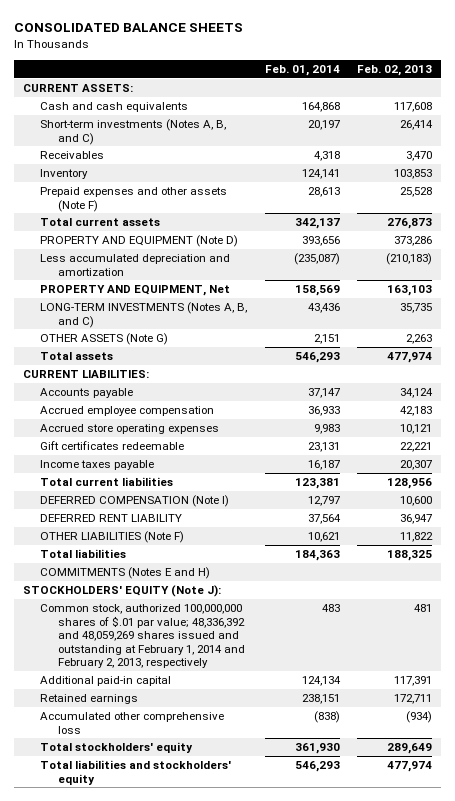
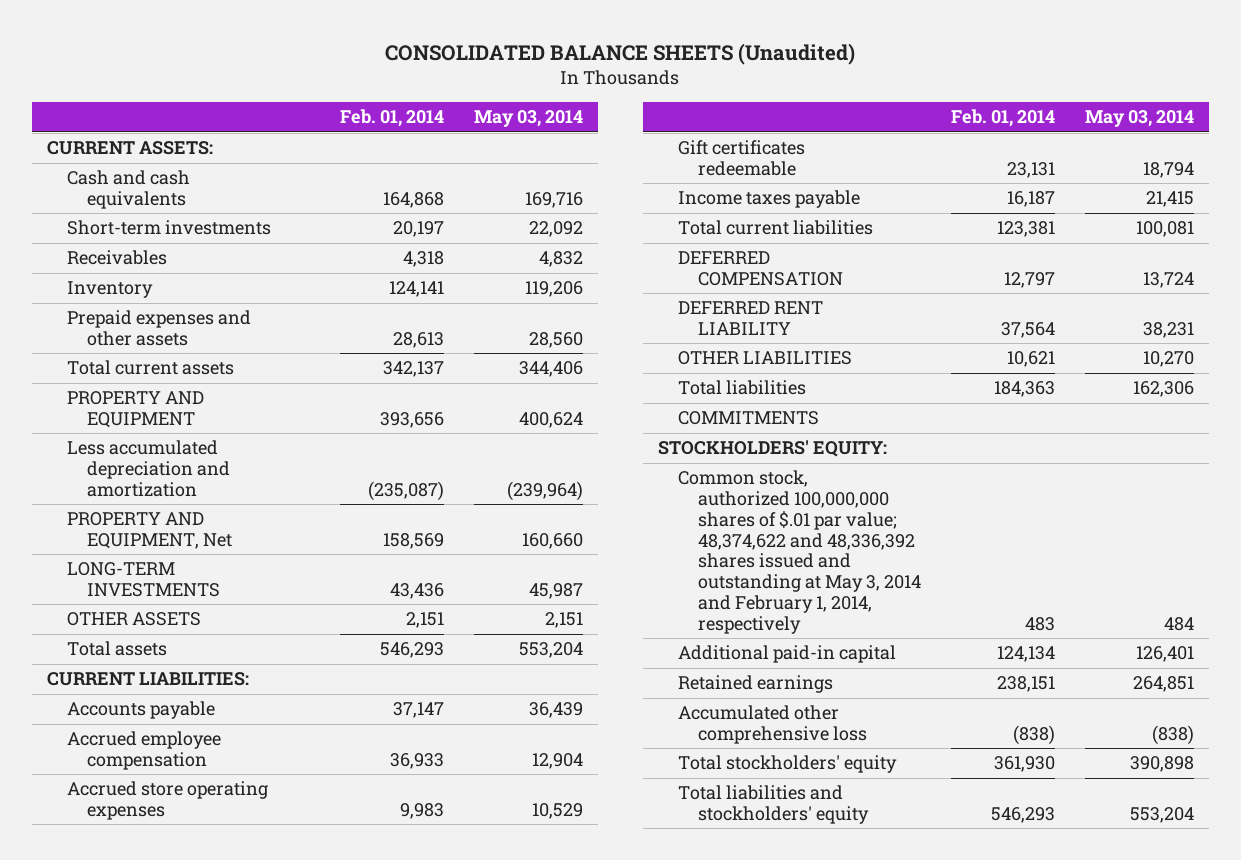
[14,23,244,33] CONSOLIDATED BALANCE SHEETS -> [385,42,856,65] CONSOLIDATED BALANCE SHEETS (Unaudited)
[356,64,432,76] Feb. 02, 2013 -> none
none -> [473,110,583,128] May 03, 2014
[40,119,227,145] Short-term investments (Notes A, B, and C) -> [66,220,271,236] Short-term investments
[40,187,228,212] Prepaid expenses and other assets (Note F) -> [66,310,251,347] Prepaid expenses and other assets
[40,235,239,248] PROPERTY AND EQUIPMENT (Note D) -> [66,391,204,429] PROPERTY AND EQUIPMENT
[40,302,248,328] LONG-TERM INVESTMENTS (Notes A, B, and C) -> [66,562,220,598] LONG-TERM INVESTMENTS
[40,333,169,346] OTHER ASSETS (Note G) -> [66,612,201,627] OTHER ASSETS
[40,495,230,508] DEFERRED COMPENSATION (Note I) -> [677,251,843,287] DEFERRED COMPENSATION
[40,531,185,544] OTHER LIABILITIES (Note F) -> [677,351,852,366] OTHER LIABILITIES
[40,567,211,580] COMMITMENTS (Notes E and H) -> [677,411,819,426] COMMITMENTS
[22,585,221,598] STOCKHOLDERS' EQUITY (Note J): -> [657,440,887,458] STOCKHOLDERS' EQUITY:
[40,604,245,669] Common stock, authorized 100,000,000 shares of $.01 par value; 48,336,392 and 48,059,269 shares issued and outstanding at February 1, 2014 and February 2, 2013, respectively -> [677,470,921,634] Common stock, authorized 100,000,000 shares of $.01 par value; 48,374,622 and 48,336,392 shares issued and outstanding at May 3, 2014 and February 1, 2014, respectively

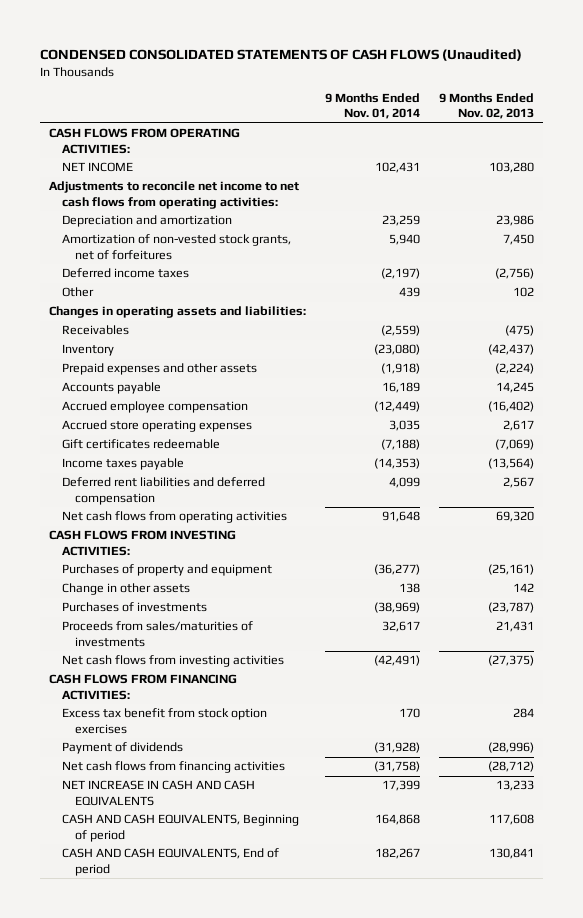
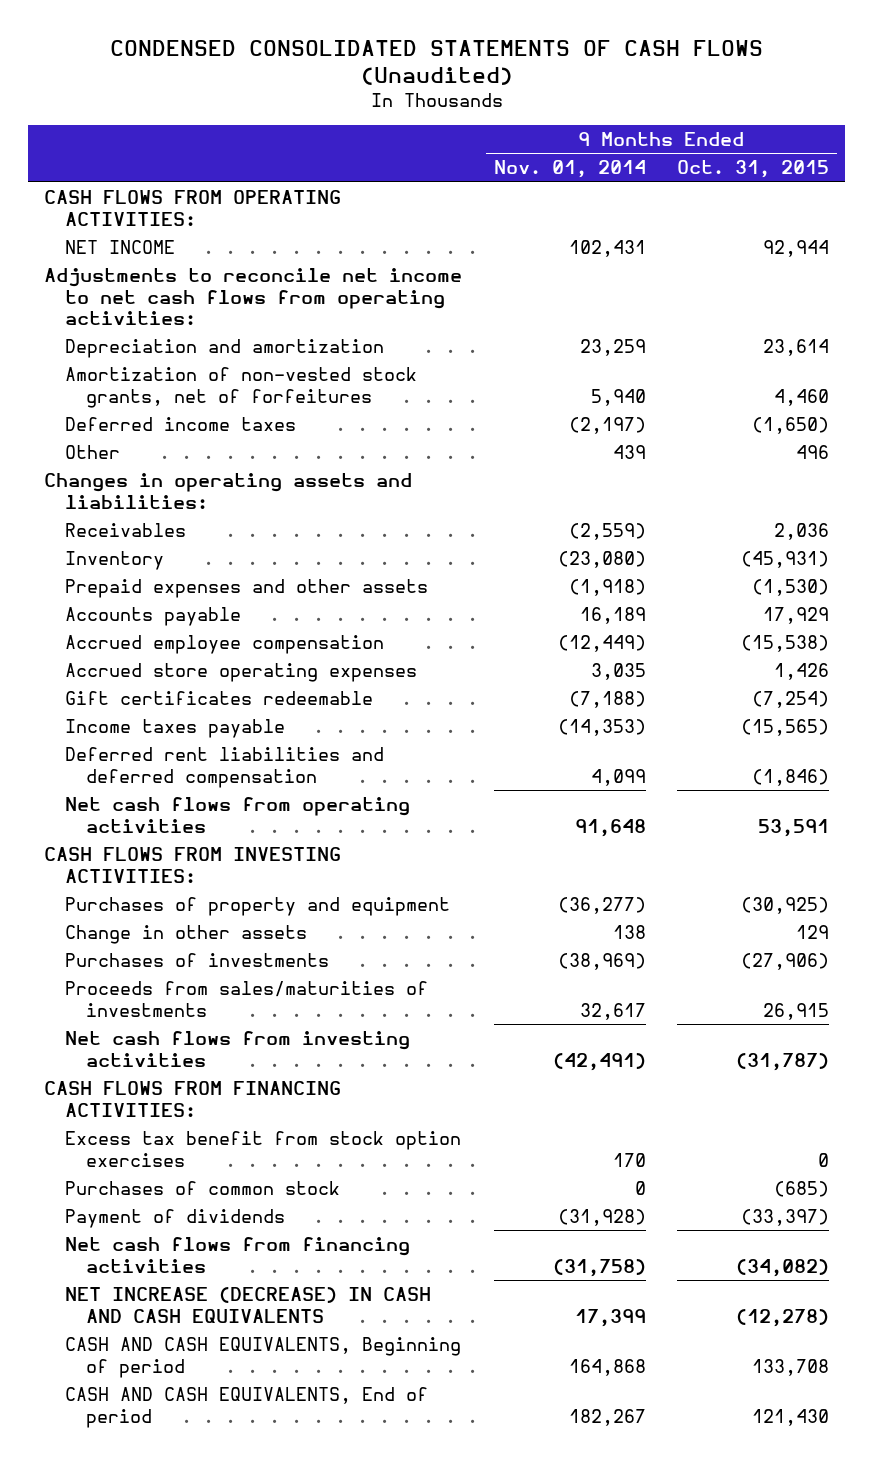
[438,92,534,120] 9 Months Ended Nov. 02, 2013 -> none
none -> [677,160,830,179] Oct. 31, 2015
none -> [64,1180,340,1195] Purchases of common stock
[62,780,256,806] NET INCREASE IN CASH AND CASH EQUIVALENTS -> [64,1286,431,1323] NET INCREASE (DECREASE) IN CASH AND CASH EQUIVALENTS

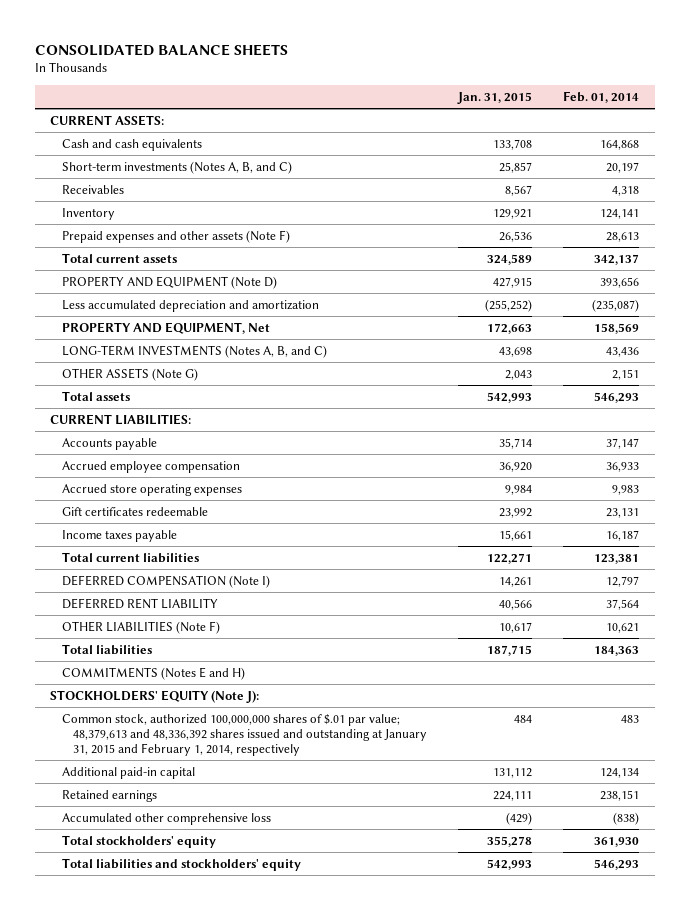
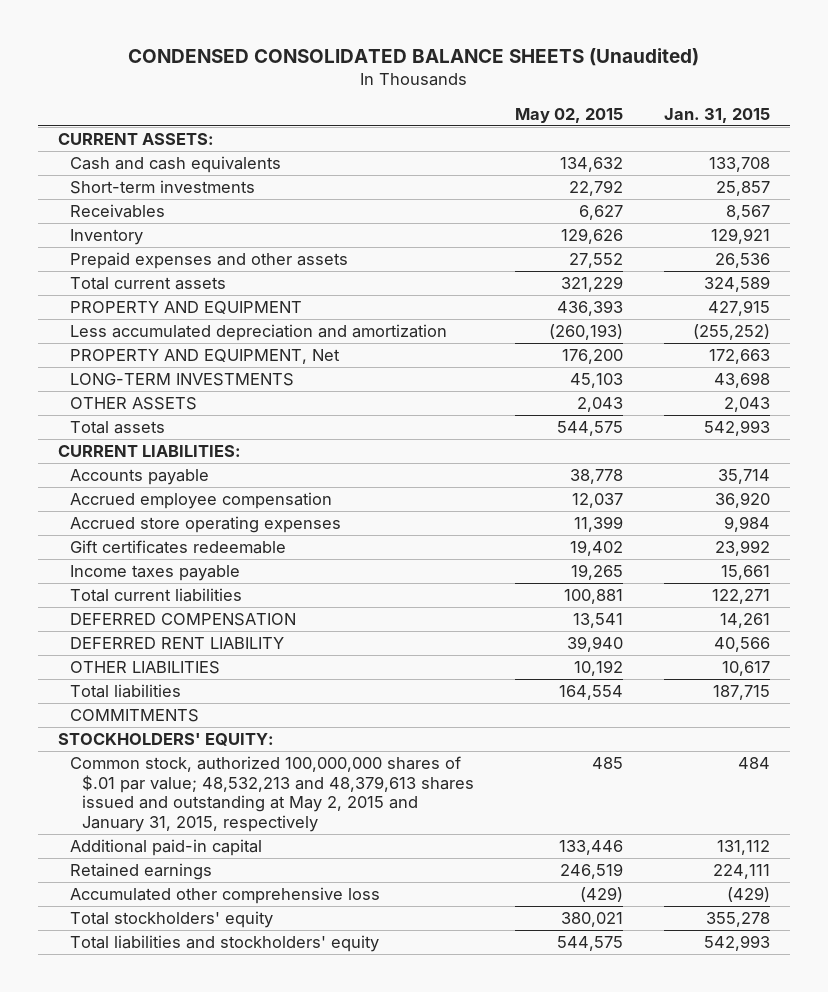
[34,43,288,56] CONSOLIDATED BALANCE SHEETS -> [127,48,699,67] CONDENSED CONSOLIDATED BALANCE SHEETS (Unaudited)
[563,91,640,104] Feb. 01, 2014 -> none
none -> [514,107,623,123] May 02, 2015
[61,160,292,174] Short-term investments (Notes A, B, and C) -> [69,179,255,194] Short-term investments
[61,229,290,243] Prepaid expenses and other assets (Note F) -> [69,251,348,269] Prepaid expenses and other assets
[61,275,277,289] PROPERTY AND EQUIPMENT (Note D) -> [69,300,302,314] PROPERTY AND EQUIPMENT
[61,344,327,358] LONG-TERM INVESTMENTS (Notes A, B, and C) -> [69,372,294,386] LONG-TERM INVESTMENTS
[61,367,198,381] OTHER ASSETS (Note G) -> [69,396,197,410] OTHER ASSETS
[61,574,270,588] DEFERRED COMPENSATION (Note I) -> [69,612,296,626] DEFERRED COMPENSATION
[61,620,220,634] OTHER LIABILITIES (Note F) -> [69,660,220,674] OTHER LIABILITIES
[61,666,245,680] COMMITMENTS (Notes E and H) -> [69,708,199,722] COMMITMENTS
[50,689,260,703] STOCKHOLDERS' EQUITY (Note J): -> [57,732,274,746] STOCKHOLDERS' EQUITY:
[61,713,427,756] Common stock, authorized 100,000,000 shares of $.01 par value; 48,379,613 and 48,336,392 shares issued and outstanding at January 31, 2015 and February 1, 2014, respectively -> [69,755,474,833] Common stock, authorized 100,000,000 shares of $.01 par value; 48,532,213 and 48,379,613 shares issued and outstanding at May 2, 2015 and January 31, 2015, respectively

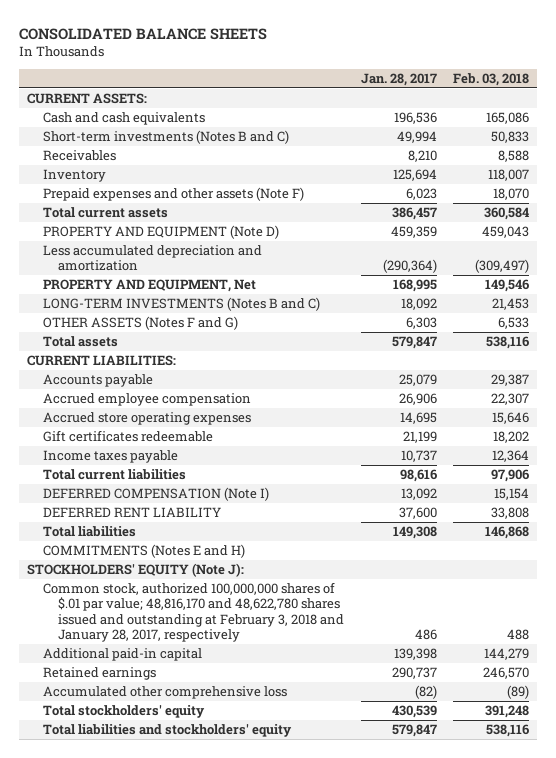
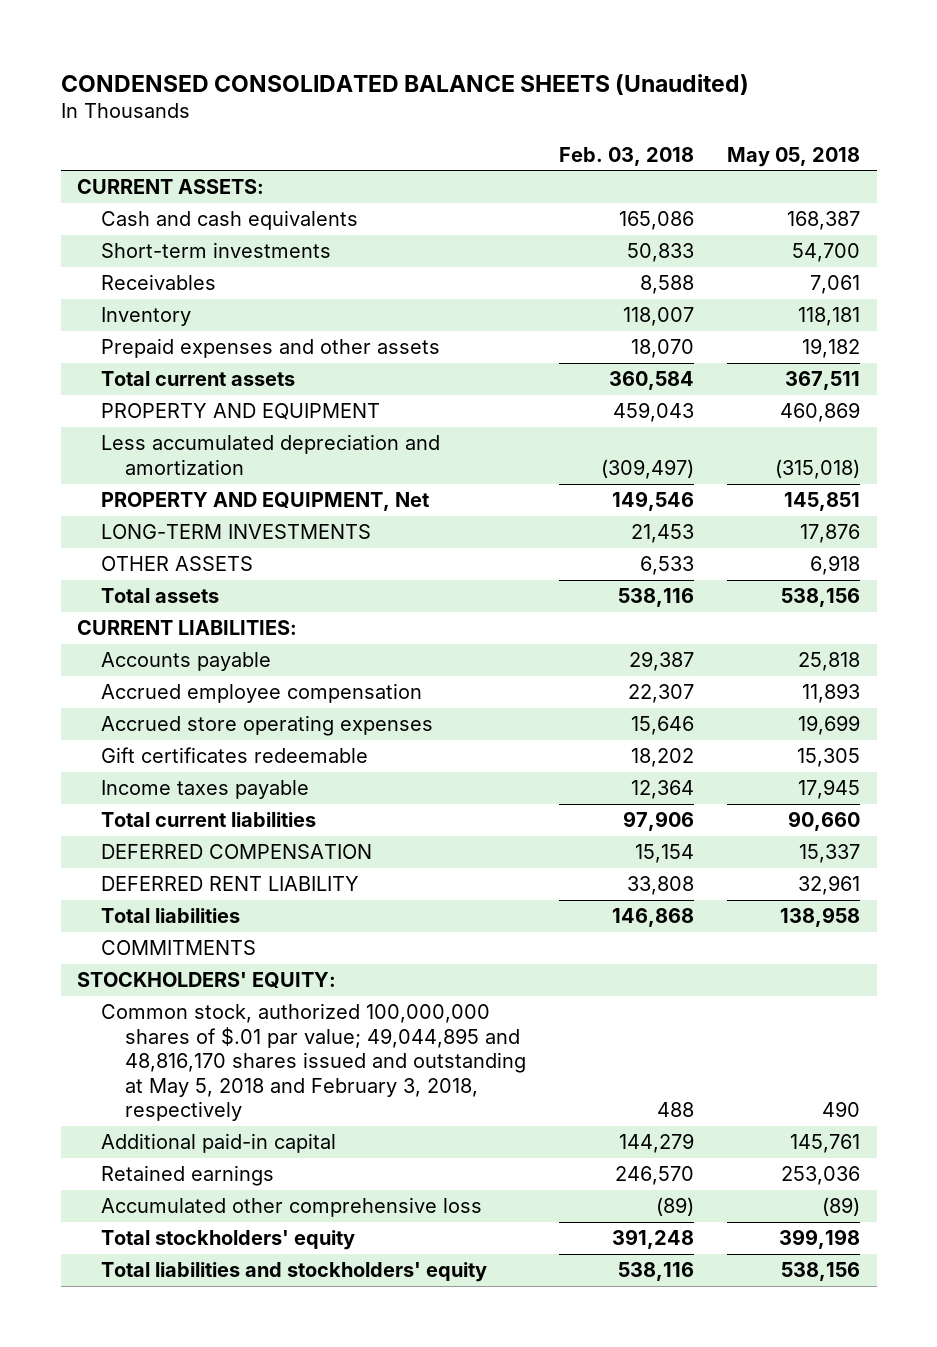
[18,27,267,40] CONSOLIDATED BALANCE SHEETS -> [60,73,749,95] CONDENSED CONSOLIDATED BALANCE SHEETS (Unaudited)
[360,72,437,86] Jan. 28, 2017 -> none
none -> [727,146,861,167] May 05, 2018
[42,130,289,145] Short-term investments (Notes B and C) -> [101,242,332,259] Short-term investments
[42,187,304,202] Prepaid expenses and other assets (Note F) -> [101,338,441,359] Prepaid expenses and other assets
[42,225,279,240] PROPERTY AND EQUIPMENT (Note D) -> [101,403,381,421] PROPERTY AND EQUIPMENT
[42,297,320,312] LONG-TERM INVESTMENTS (Notes B and C) -> [101,524,372,540] LONG-TERM INVESTMENTS
[42,316,238,331] OTHER ASSETS (Notes F and G) -> [101,556,254,572] OTHER ASSETS
[42,487,269,502] DEFERRED COMPENSATION (Note I) -> [101,844,373,860] DEFERRED COMPENSATION
[42,544,245,559] COMMITMENTS (Notes E and H) -> [101,940,257,956] COMMITMENTS
[26,563,244,578] STOCKHOLDERS' EQUITY (Note J): -> [77,972,337,990] STOCKHOLDERS' EQUITY:
[42,582,345,642] Common stock, authorized 100,000,000 shares of $.01 par value; 48,816,170 and 48,622,780 shares issued and outstanding at February 3, 2018 and January 28, 2017, respectively -> [101,1003,526,1122] Common stock, authorized 100,000,000 shares of $.01 par value; 49,044,895 and 48,816,170 shares issued and outstanding at May 5, 2018 and February 3, 2018, respectively

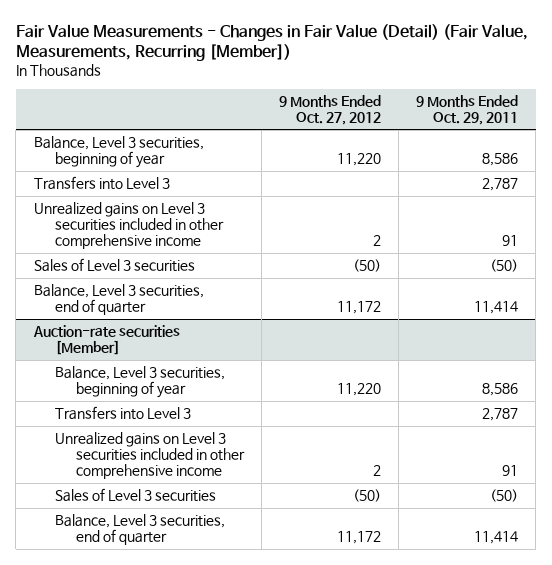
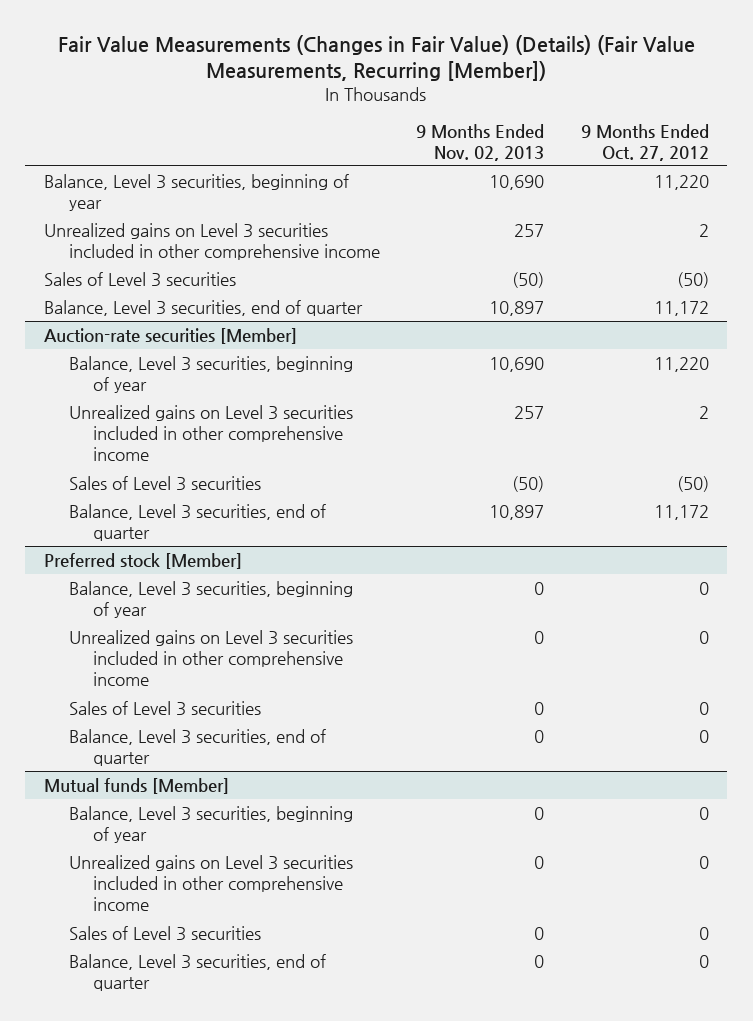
[15,23,528,62] Fair Value Measurements - Changes in Fair Value (Detail) (Fair Value, Measurements, Recurring [Member]) -> [58,35,696,82] Fair Value Measurements (Changes in Fair Value) (Details) (Fair Value Measurements, Recurring [Member])
[416,94,519,125] 9 Months Ended Oct. 29, 2011 -> none
none -> [416,123,545,161] 9 Months Ended Nov. 02, 2013
[33,176,170,191] Transfers into Level 3 -> none
[54,406,191,421] Transfers into Level 3 -> none
none -> [43,552,242,569] Preferred stock [Member]
none -> [68,580,353,619] Balance, Level 3 securities, beginning of year
none -> [68,629,353,687] Unrealized gains on Level 3 securities included in other comprehensive income
none -> [68,700,261,716] Sales of Level 3 securities
none -> [68,728,326,767] Balance, Level 3 securities, end of quarter
none -> [43,777,229,794] Mutual funds [Member]
none -> [68,805,353,844] Balance, Level 3 securities, beginning of year
none -> [68,854,353,912] Unrealized gains on Level 3 securities included in other comprehensive income
none -> [68,925,261,941] Sales of Level 3 securities
none -> [68,953,326,992] Balance, Level 3 securities, end of quarter

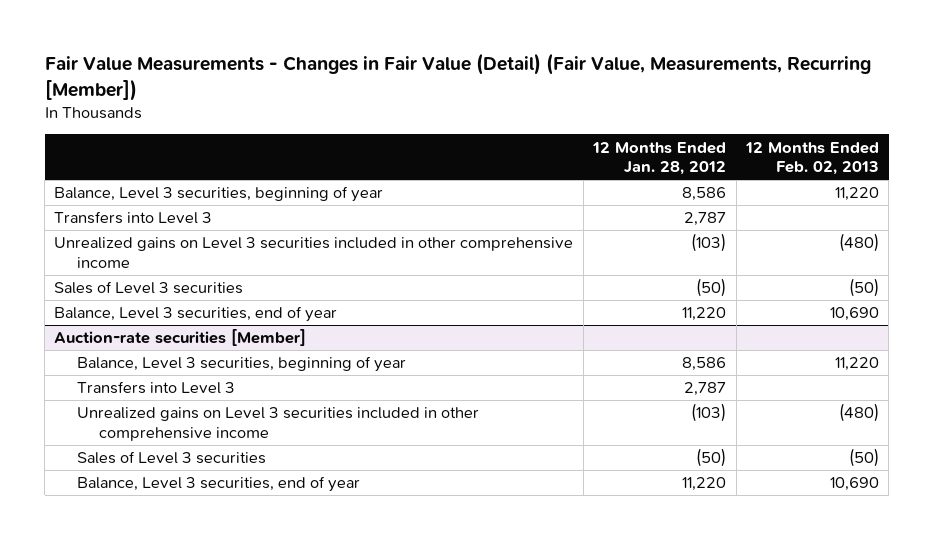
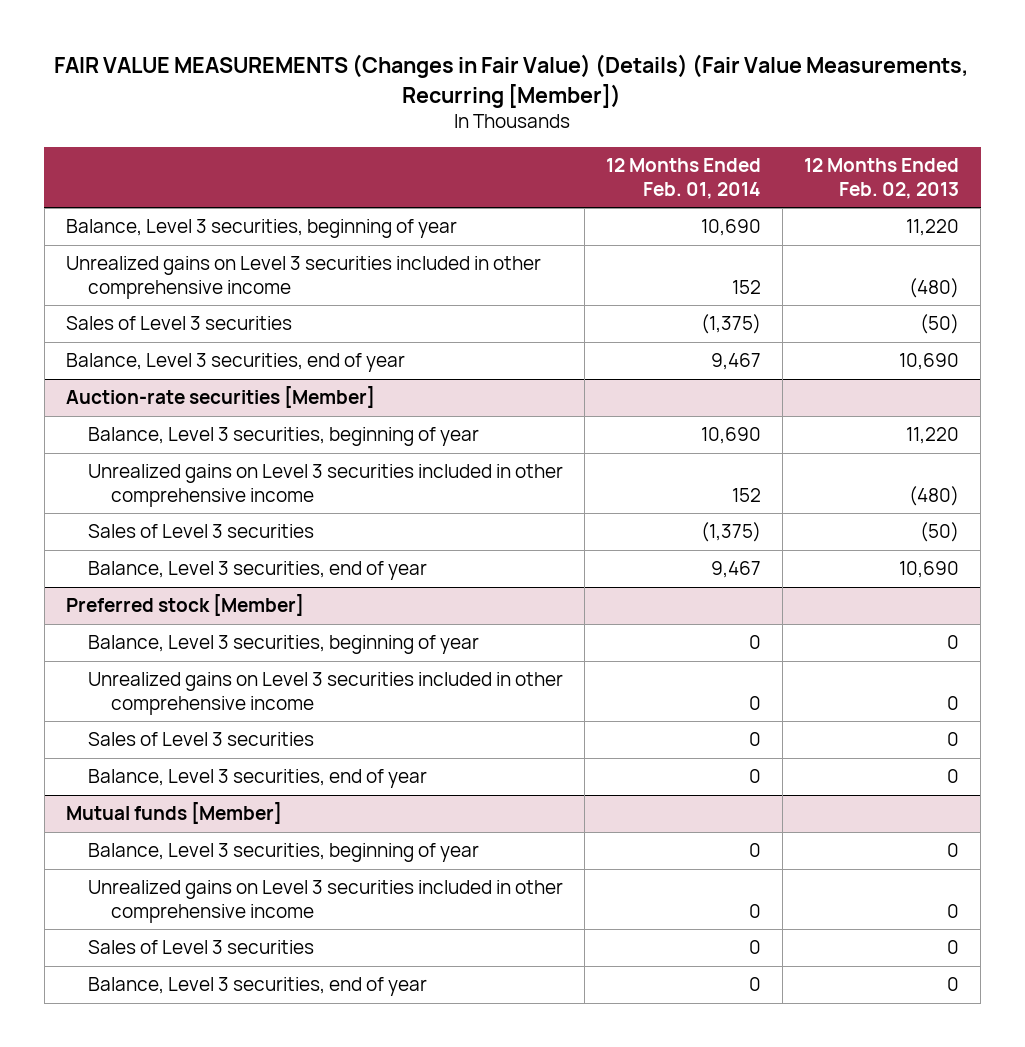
[44,53,871,101] Fair Value Measurements - Changes in Fair Value (Detail) (Fair Value, Measurements, Recurring [Member]) -> [54,54,970,108] FAIR VALUE MEASUREMENTS (Changes in Fair Value) (Details) (Fair Value Measurements, Recurring [Member])
[592,141,727,176] 12 Months Ended Jan. 28, 2012 -> none
none -> [606,158,762,199] 12 Months Ended Feb. 01, 2014
[54,211,213,225] Transfers into Level 3 -> none
[76,381,235,395] Transfers into Level 3 -> none
none -> [65,594,304,617] Preferred stock [Member]
none -> [88,635,480,655] Balance, Level 3 securities, beginning of year
none -> [88,672,564,715] Unrealized gains on Level 3 securities included in other comprehensive income
none -> [88,732,315,747] Sales of Level 3 securities
none -> [88,769,428,789] Balance, Level 3 securities, end of year
none -> [65,802,282,825] Mutual funds [Member]
none -> [88,843,480,863] Balance, Level 3 securities, beginning of year
none -> [88,880,564,923] Unrealized gains on Level 3 securities included in other comprehensive income
none -> [88,940,315,955] Sales of Level 3 securities
none -> [88,977,428,997] Balance, Level 3 securities, end of year

